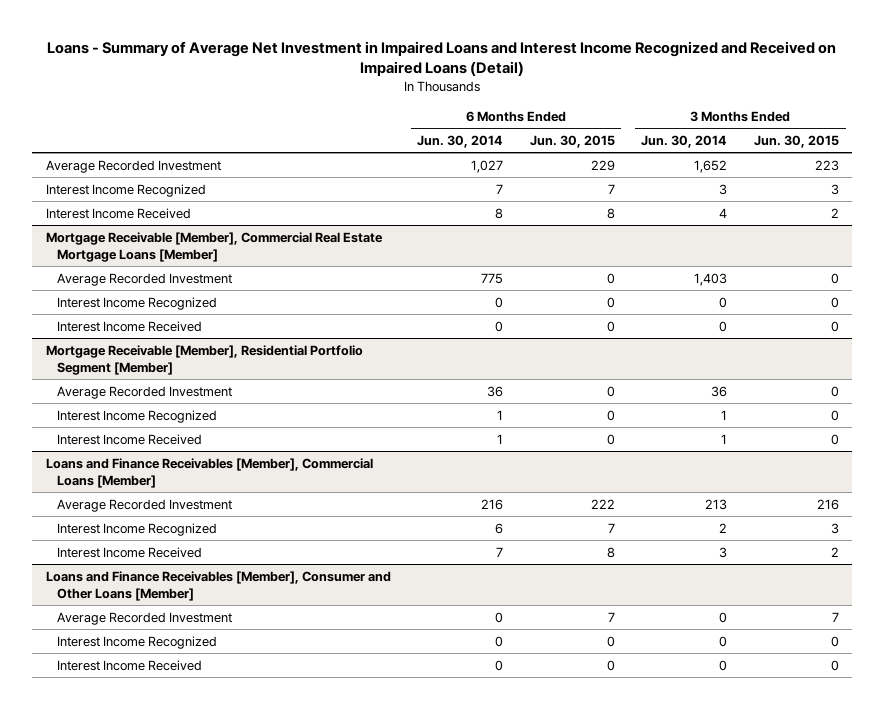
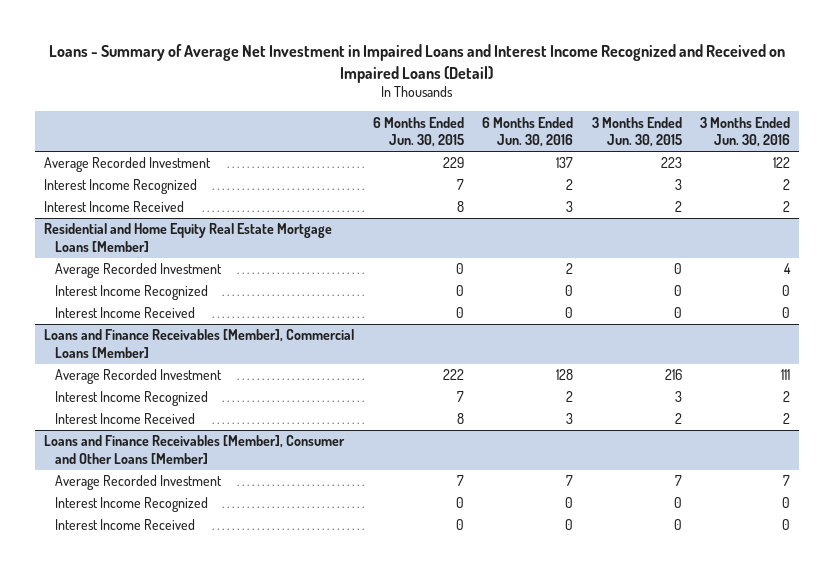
[417,134,504,148] Jun. 30, 2014 -> none
[641,134,728,148] Jun. 30, 2014 -> none
none -> [482,116,574,148] 6 Months Ended Jun. 30, 2016
none -> [699,116,790,148] 3 Months Ended Jun. 30, 2016
[45,231,383,262] Mortgage Receivable [Member], Commercial Real Estate Mortgage Loans [Member] -> none
[56,272,232,286] Average Recorded Investment -> none
[56,296,217,310] Interest Income Recognized -> none
[56,320,202,332] Interest Income Received -> none
[45,344,363,375] Mortgage Receivable [Member], Residential Portfolio Segment [Member] -> none
none -> [44,223,333,253] Residential and Home Equity Real Estate Mortgage Loans [Member]

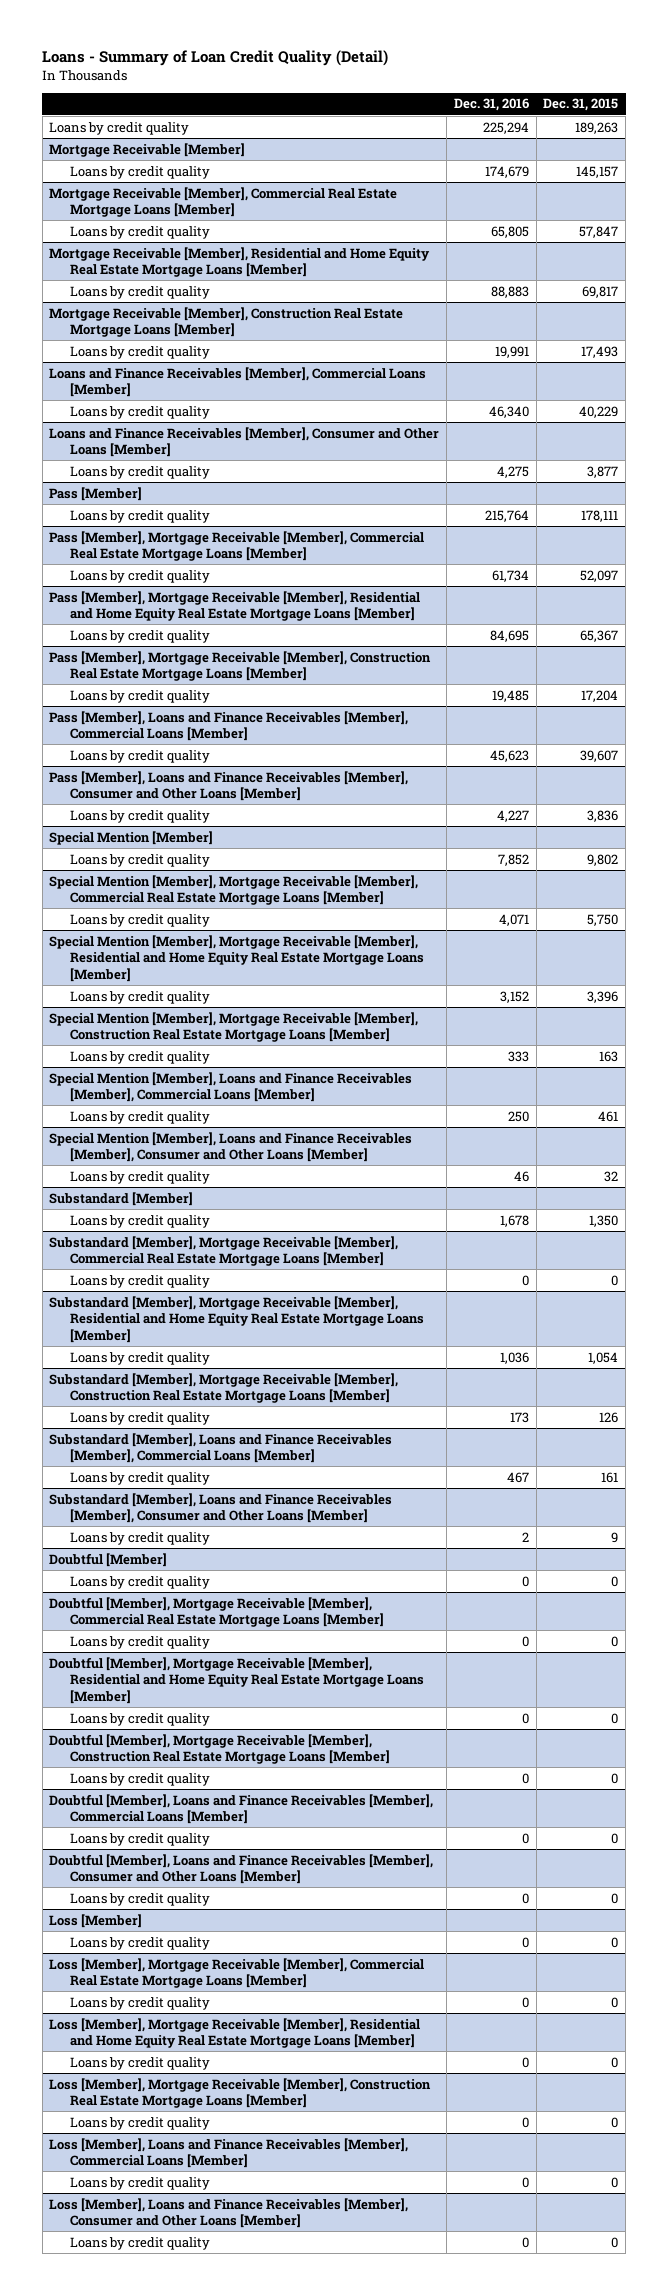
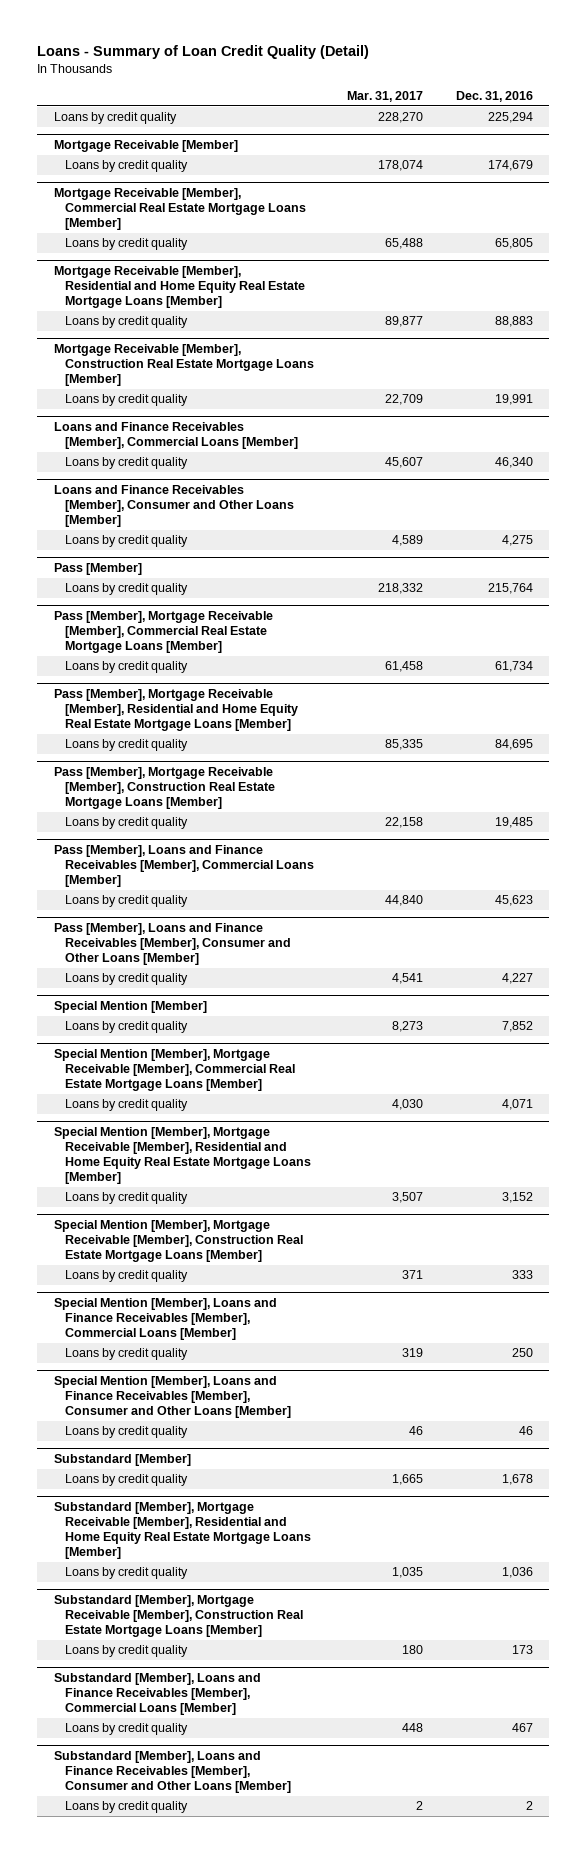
[543,98,619,112] Dec. 31, 2015 -> none
none -> [346,91,423,103] Mar. 31, 2017
[49,1235,399,1267] Substandard [Member], Mortgage Receivable [Member], Commercial Real Estate Mortgage Loans [Member] -> none
[69,1274,210,1288] Loans by credit quality -> none
[49,1552,168,1567] Doubtful [Member] -> none
[69,1575,210,1589] Loans by credit quality -> none
[49,1596,384,1628] Doubtful [Member], Mortgage Receivable [Member], Commercial Real Estate Mortgage Loans [Member] -> none
[69,1635,210,1649] Loans by credit quality -> none
[49,1656,424,1704] Doubtful [Member], Mortgage Receivable [Member], Residential and Home Equity Real Estate Mortgage Loans [Member] -> none
[69,1712,210,1726] Loans by credit quality -> none
[49,1733,390,1765] Doubtful [Member], Mortgage Receivable [Member], Construction Real Estate Mortgage Loans [Member] -> none
[69,1772,210,1786] Loans by credit quality -> none
[49,1793,434,1825] Doubtful [Member], Loans and Finance Receivables [Member], Commercial Loans [Member] -> none
[69,1832,210,1846] Loans by credit quality -> none
[49,1853,434,1885] Doubtful [Member], Loans and Finance Receivables [Member], Consumer and Other Loans [Member] -> none
[69,1892,210,1906] Loans by credit quality -> none
[49,1913,143,1928] Loss [Member] -> none
[69,1936,210,1950] Loans by credit quality -> none
[49,1957,425,1989] Loss [Member], Mortgage Receivable [Member], Commercial Real Estate Mortgage Loans [Member] -> none
[69,1996,210,2010] Loans by credit quality -> none
[49,2017,421,2049] Loss [Member], Mortgage Receivable [Member], Residential and Home Equity Real Estate Mortgage Loans [Member] -> none
[69,2056,210,2070] Loans by credit quality -> none
[49,2077,432,2109] Loss [Member], Mortgage Receivable [Member], Construction Real Estate Mortgage Loans [Member] -> none
[69,2116,210,2130] Loans by credit quality -> none
[49,2137,409,2169] Loss [Member], Loans and Finance Receivables [Member], Commercial Loans [Member] -> none
[69,2176,210,2190] Loans by credit quality -> none
[49,2197,409,2229] Loss [Member], Loans and Finance Receivables [Member], Consumer and Other Loans [Member] -> none
[69,2236,210,2250] Loans by credit quality -> none

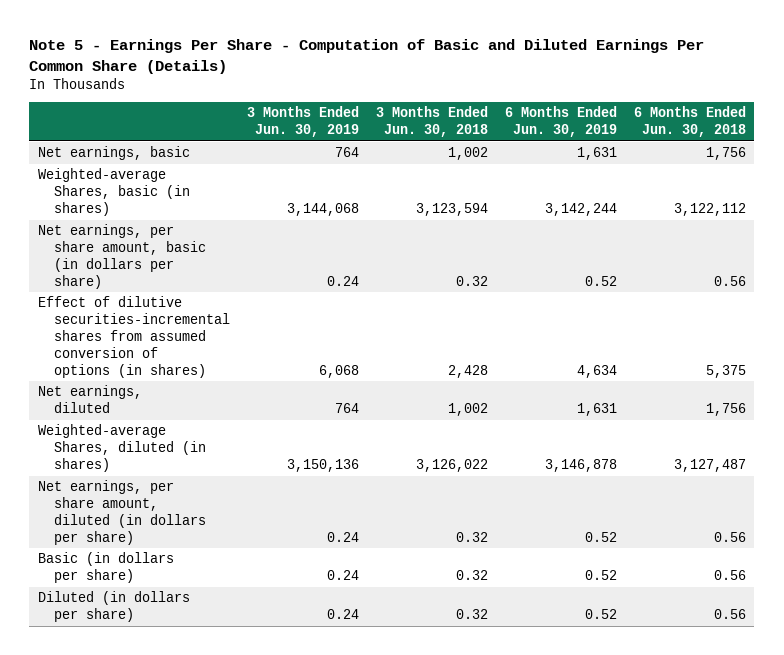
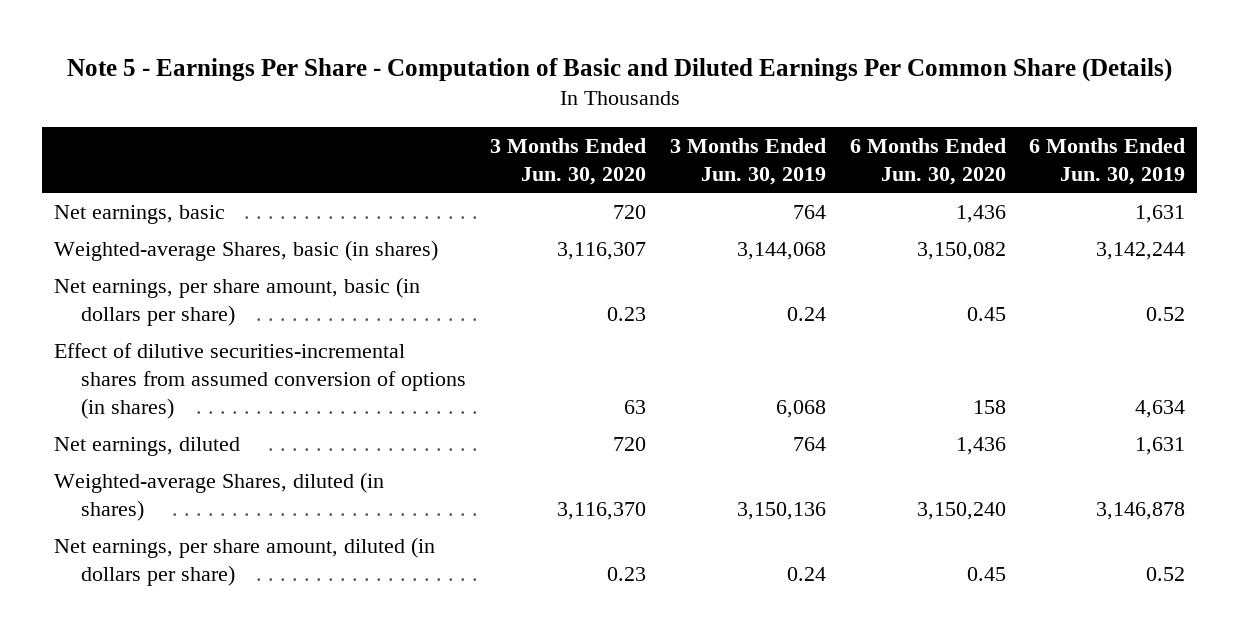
[376,106,489,138] 3 Months Ended Jun. 30, 2018 -> none
[633,106,746,138] 6 Months Ended Jun. 30, 2018 -> none
none -> [490,137,647,185] 3 Months Ended Jun. 30, 2020
none -> [849,137,1006,185] 6 Months Ended Jun. 30, 2020
[37,552,174,584] Basic (in dollars per share) -> none
[37,591,190,623] Diluted (in dollars per share) -> none

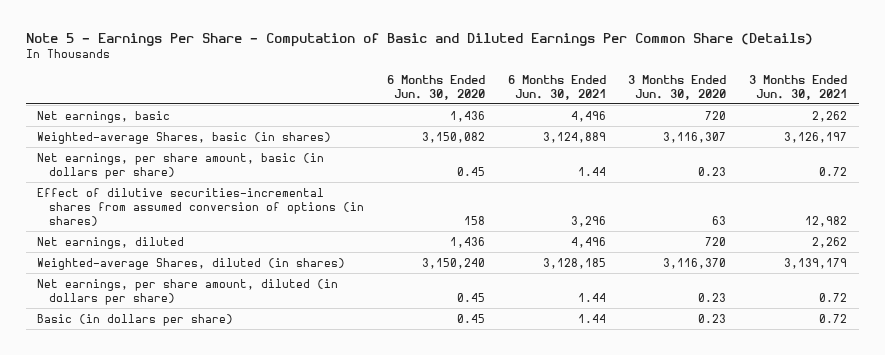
[669,137,826,185] 3 Months Ended Jun. 30, 2019 -> none
[1029,137,1186,185] 6 Months Ended Jun. 30, 2019 -> none
none -> [507,74,606,100] 6 Months Ended Jun. 30, 2021
none -> [749,74,848,100] 3 Months Ended Jun. 30, 2021
none -> [37,313,234,326] Basic (in dollars per share)

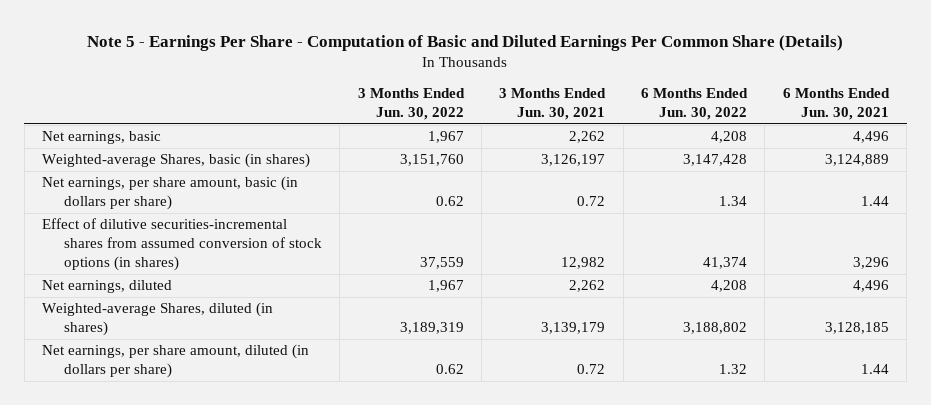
[386,74,485,100] 6 Months Ended Jun. 30, 2020 -> none
[628,74,727,100] 3 Months Ended Jun. 30, 2020 -> none
none -> [357,88,465,121] 3 Months Ended Jun. 30, 2022
none -> [640,88,748,121] 6 Months Ended Jun. 30, 2022
[37,187,365,226] Effect of dilutive securities-incremental shares from assumed conversion of options (in shares) -> [42,218,322,271] Effect of dilutive securities-incremental shares from assumed conversion of stock options (in shares)
[37,313,234,326] Basic (in dollars per share) -> none

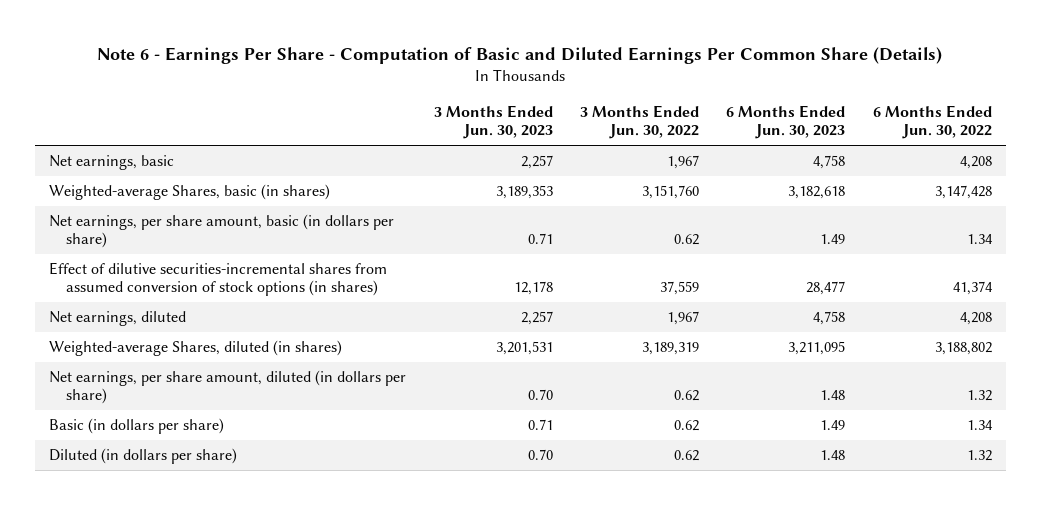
[87,35,844,52] Note 5 - Earnings Per Share - Computation of Basic and Diluted Earnings Per Common Share (Details) -> [97,46,943,64] Note 6 - Earnings Per Share - Computation of Basic and Diluted Earnings Per Common Share (Details)
[499,88,607,121] 3 Months Ended Jun. 30, 2021 -> none
[782,88,890,121] 6 Months Ended Jun. 30, 2021 -> none
none -> [433,105,553,140] 3 Months Ended Jun. 30, 2023
none -> [726,105,846,140] 6 Months Ended Jun. 30, 2023
none -> [49,418,225,435] Basic (in dollars per share)
none -> [49,448,238,465] Diluted (in dollars per share)

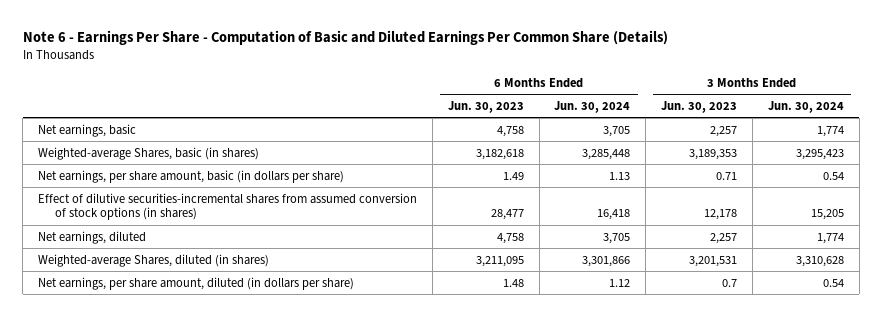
[579,105,699,140] 3 Months Ended Jun. 30, 2022 -> none
[872,105,992,140] 6 Months Ended Jun. 30, 2022 -> none
none -> [554,101,631,114] Jun. 30, 2024
none -> [767,101,844,114] Jun. 30, 2024
[49,418,225,435] Basic (in dollars per share) -> none
[49,448,238,465] Diluted (in dollars per share) -> none
[527,389,553,401] 0.70 -> [722,278,738,287] 0.7

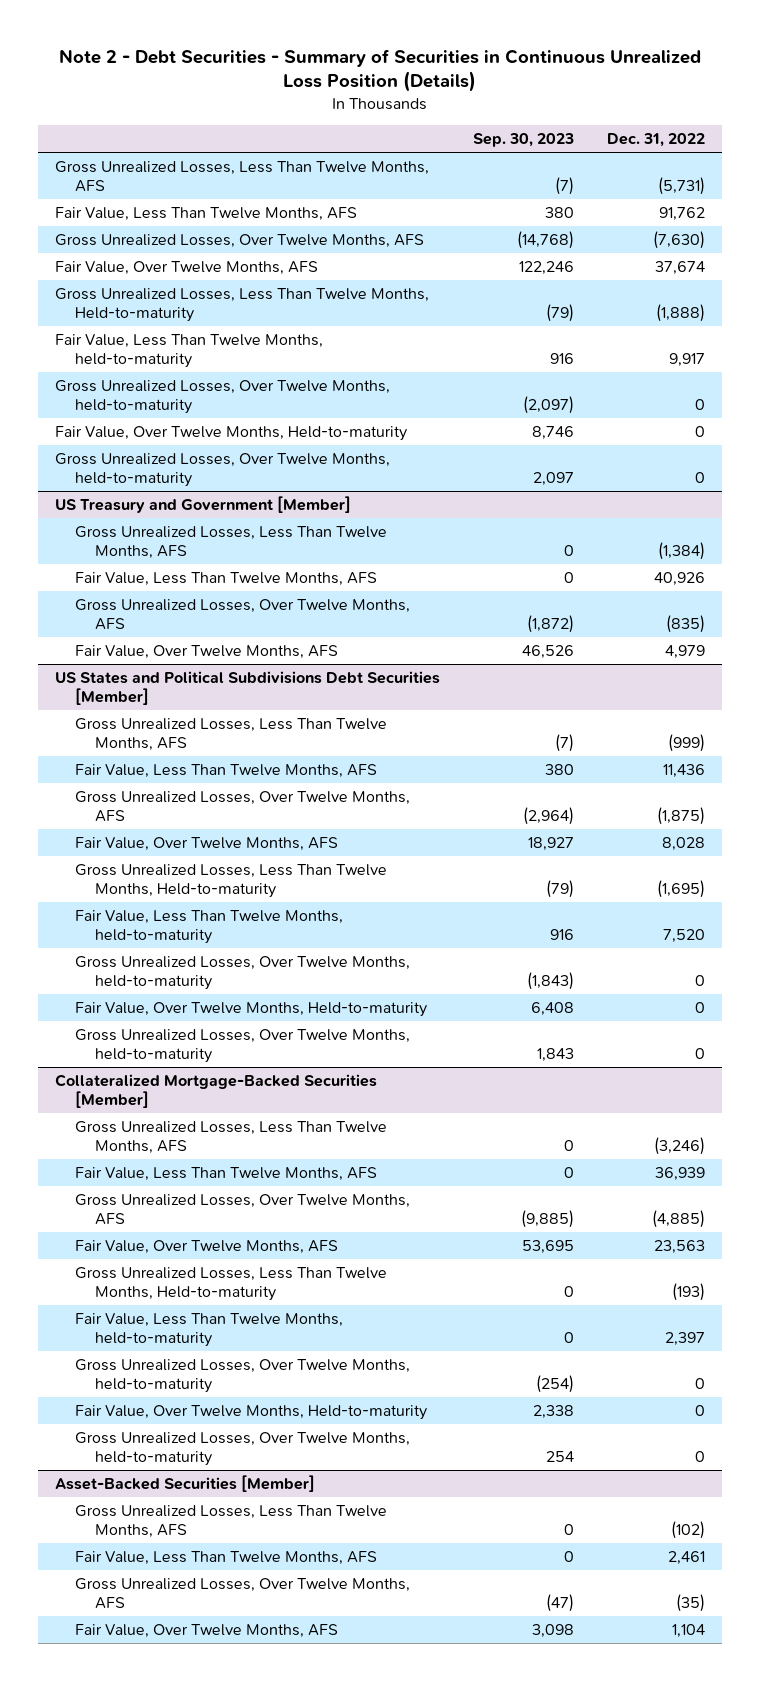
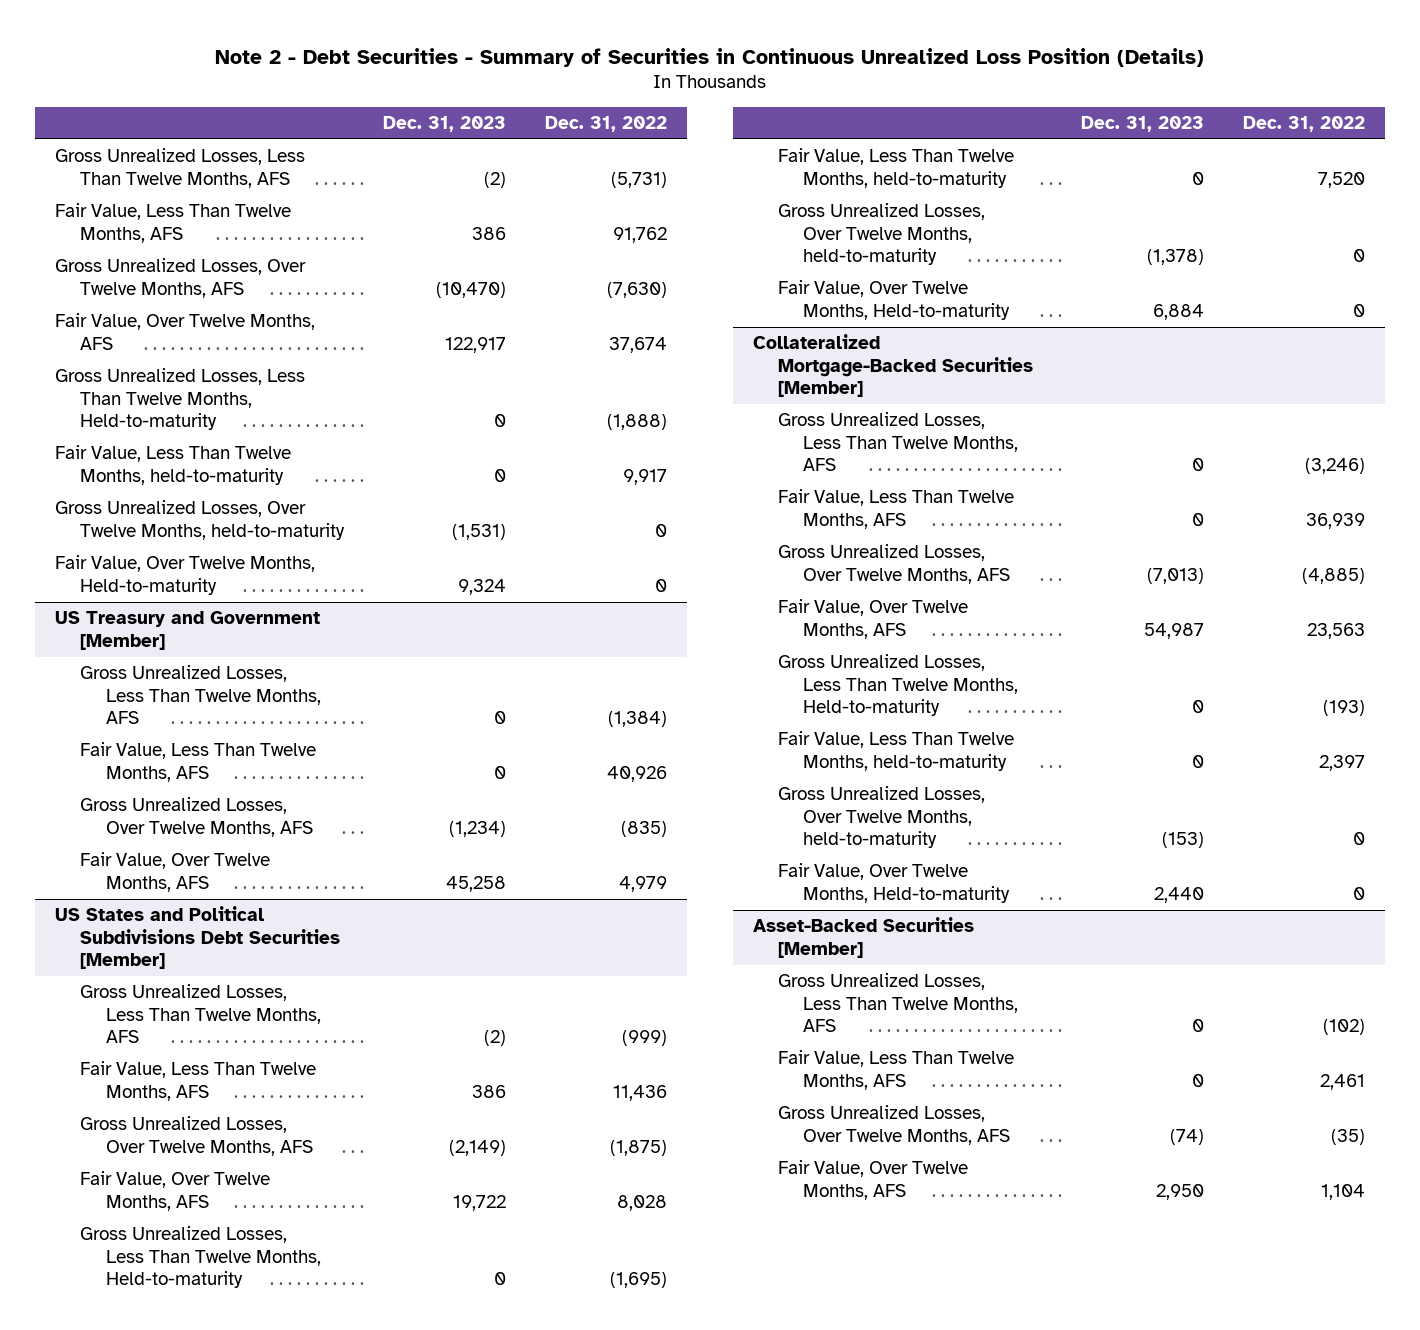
[472,132,574,147] Sep. 30, 2023 -> none
none -> [383,116,507,133] Dec. 31, 2023
[54,453,390,487] Gross Unrealized Losses, Over Twelve Months, held-to-maturity -> none
[74,1029,410,1063] Gross Unrealized Losses, Over Twelve Months, held-to-maturity -> none
[74,1432,410,1466] Gross Unrealized Losses, Over Twelve Months, held-to-maturity -> none

